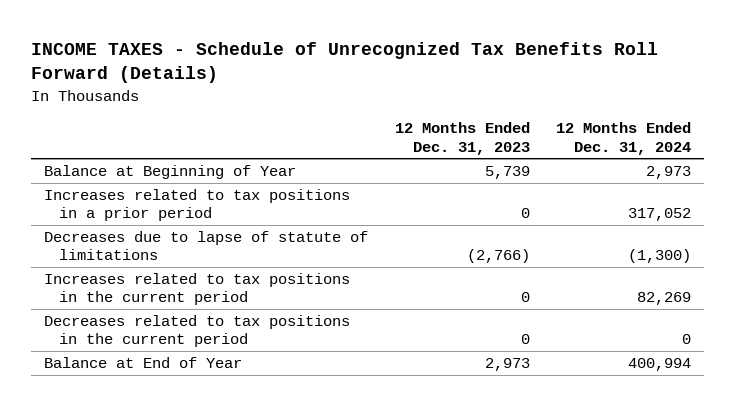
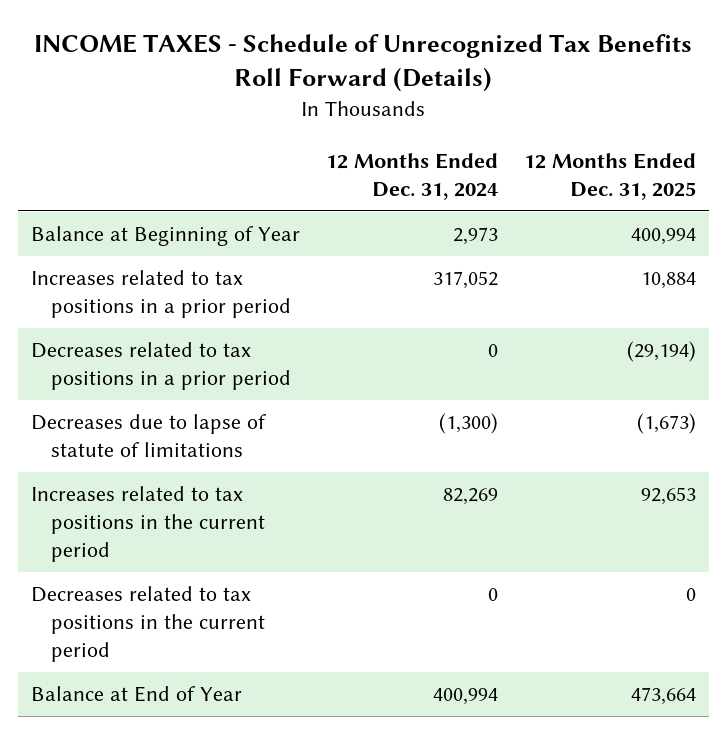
[394,122,530,155] 12 Months Ended Dec. 31, 2023 -> none
none -> [523,152,696,200] 12 Months Ended Dec. 31, 2025
none -> [30,342,292,391] Decreases related to tax positions in a prior period

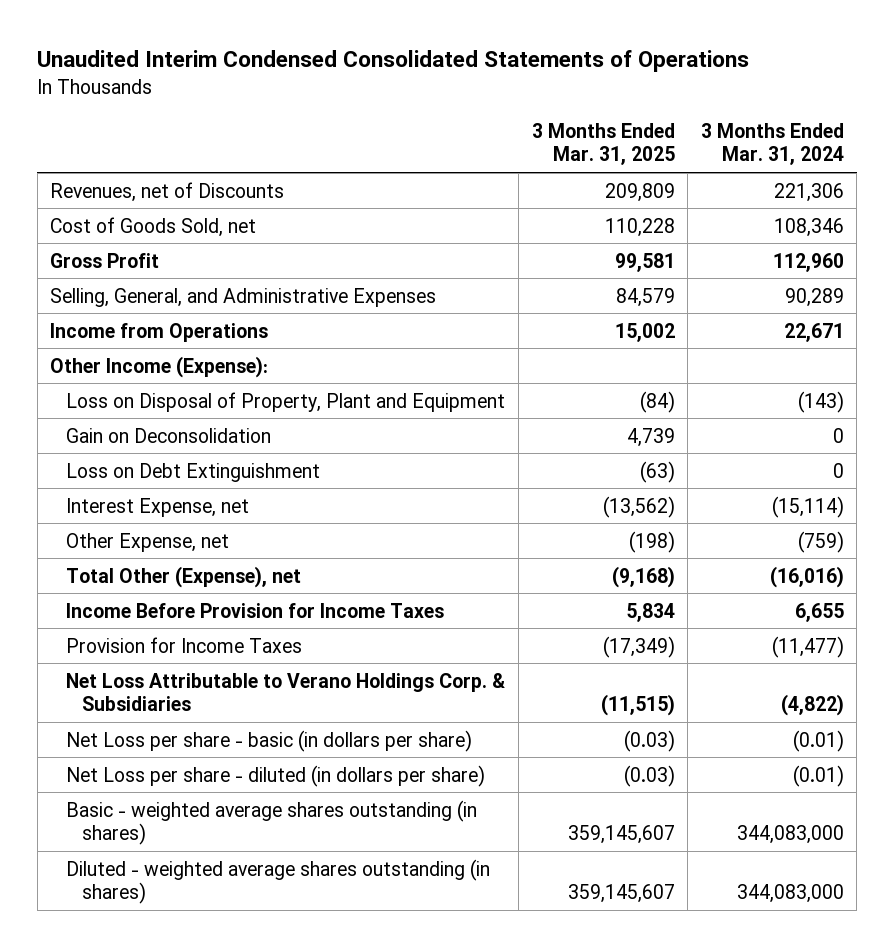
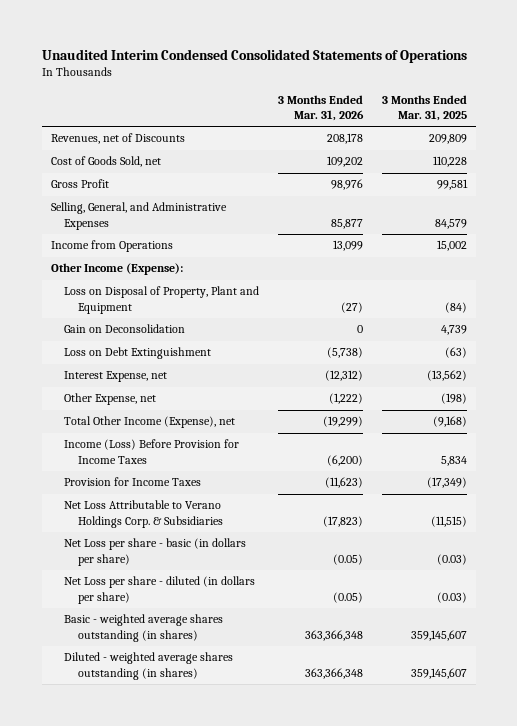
[700,123,844,166] 3 Months Ended Mar. 31, 2024 -> none
none -> [277,94,364,121] 3 Months Ended Mar. 31, 2026
[66,565,302,588] Total Other (Expense), net -> [64,416,236,429] Total Other Income (Expense), net
[66,602,445,618] Income Before Provision for Income Taxes -> [64,439,240,464] Income (Loss) Before Provision for Income Taxes

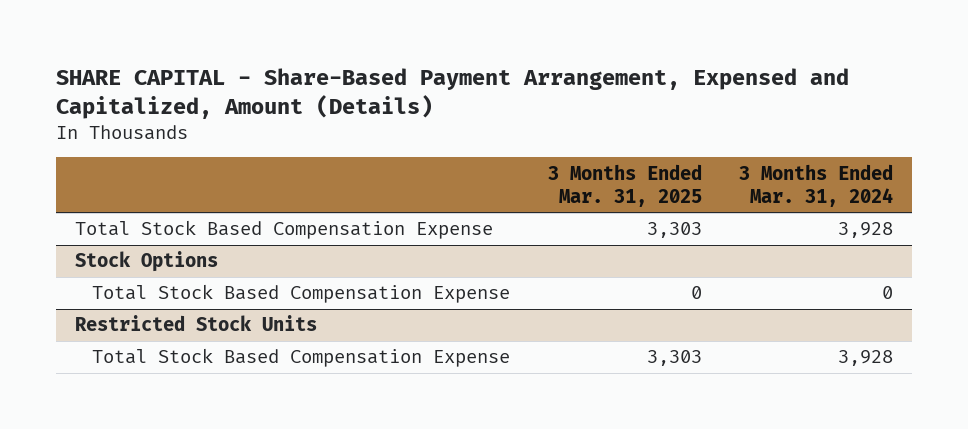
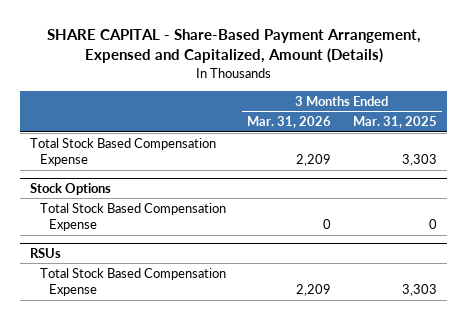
[739,163,894,207] 3 Months Ended Mar. 31, 2024 -> none
none -> [247,116,332,129] Mar. 31, 2026
[74,315,317,332] Restricted Stock Units -> [30,247,62,258] RSUs

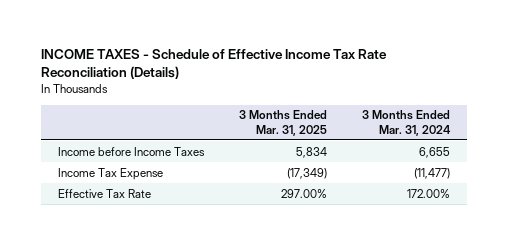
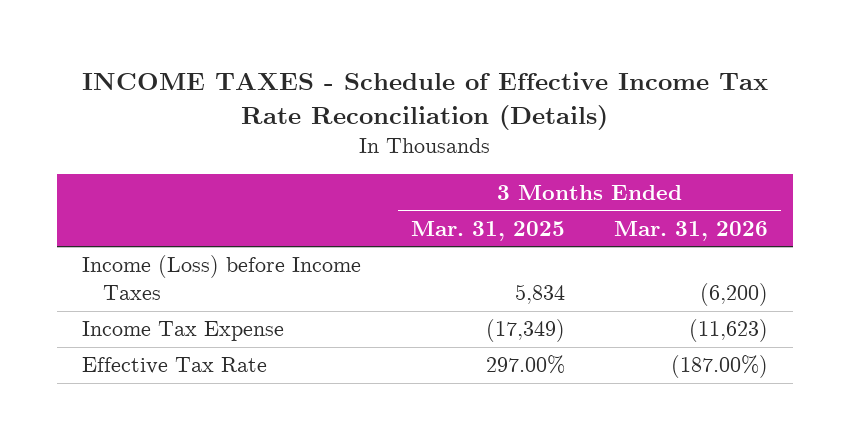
[361,110,451,136] 3 Months Ended Mar. 31, 2024 -> none
none -> [614,220,769,241] Mar. 31, 2026
[58,146,206,156] Income before Income Taxes -> [81,255,361,301] Income (Loss) before Income Taxes

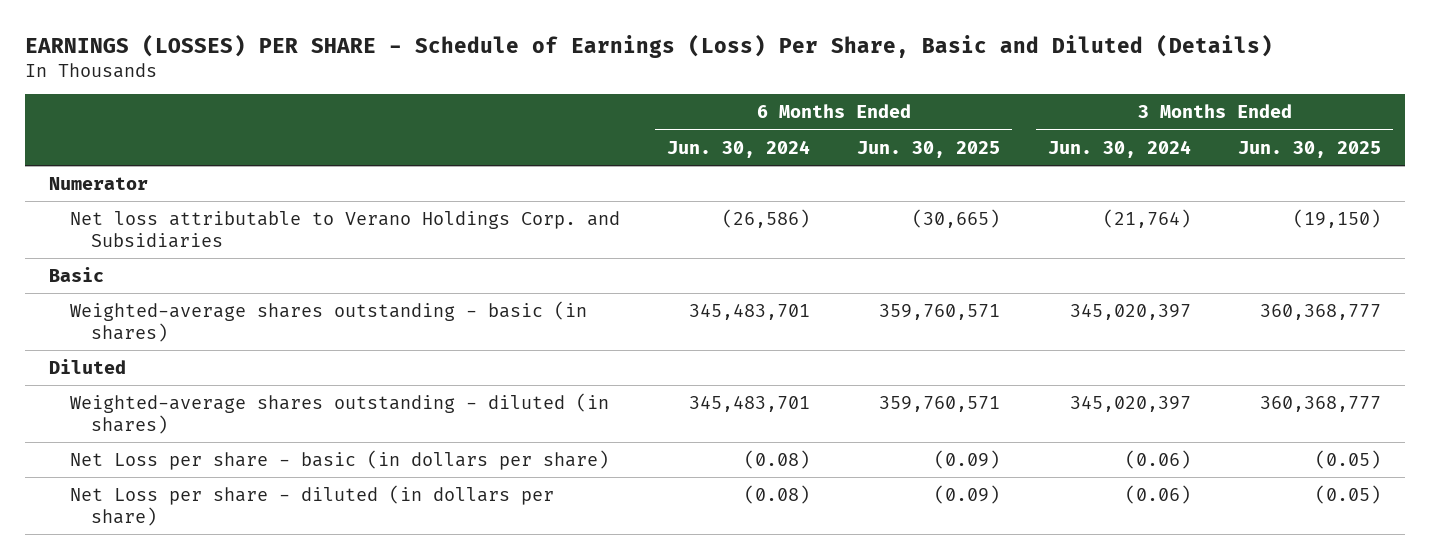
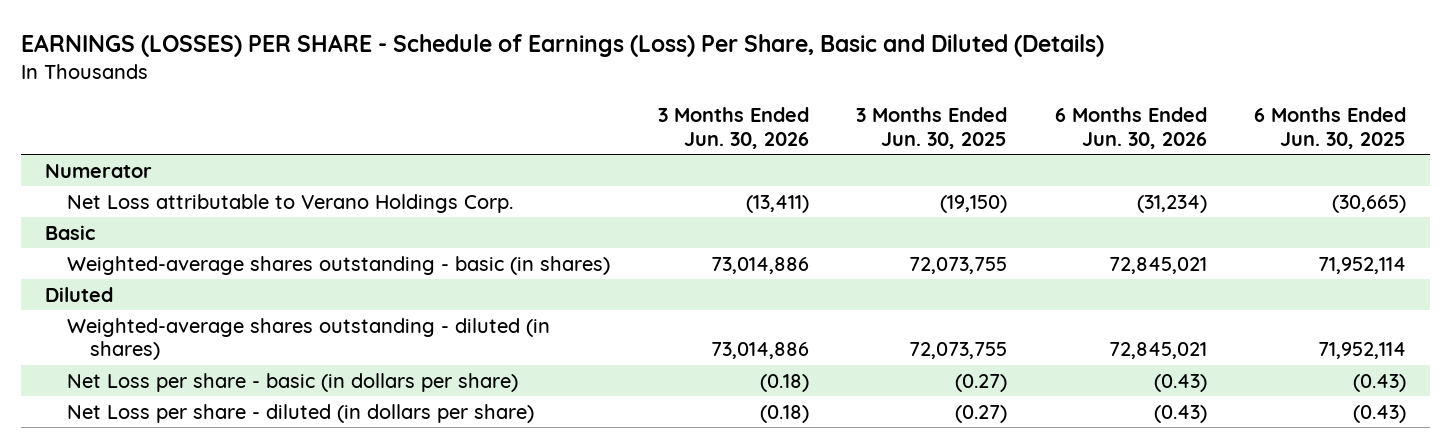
[667,139,811,158] Jun. 30, 2024 -> none
[1047,139,1191,158] Jun. 30, 2024 -> none
none -> [657,106,809,149] 3 Months Ended Jun. 30, 2026
none -> [1054,106,1207,149] 6 Months Ended Jun. 30, 2026
[69,210,620,248] Net loss attributable to Verano Holdings Corp. and Subsidiaries -> [67,193,514,213] Net Loss attributable to Verano Holdings Corp.
[879,303,1001,320] 359,760,571 -> [1317,256,1406,274] 71,952,114
[1260,303,1382,320] 360,368,777 -> [909,256,1008,274] 72,073,755
[879,395,1001,412] 359,760,571 -> [1317,342,1406,360] 71,952,114
[1260,395,1382,412] 360,368,777 -> [909,342,1008,360] 72,073,755
[934,449,1001,469] (0.09) -> [1352,373,1406,392] (0.43)
[1315,449,1382,469] (0.05) -> [955,373,1008,392] (0.27)
[934,484,1001,504] (0.09) -> [1352,404,1406,423] (0.43)
[1315,484,1382,504] (0.05) -> [955,404,1008,423] (0.27)

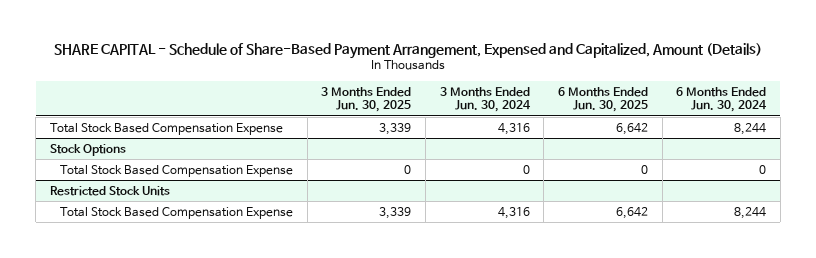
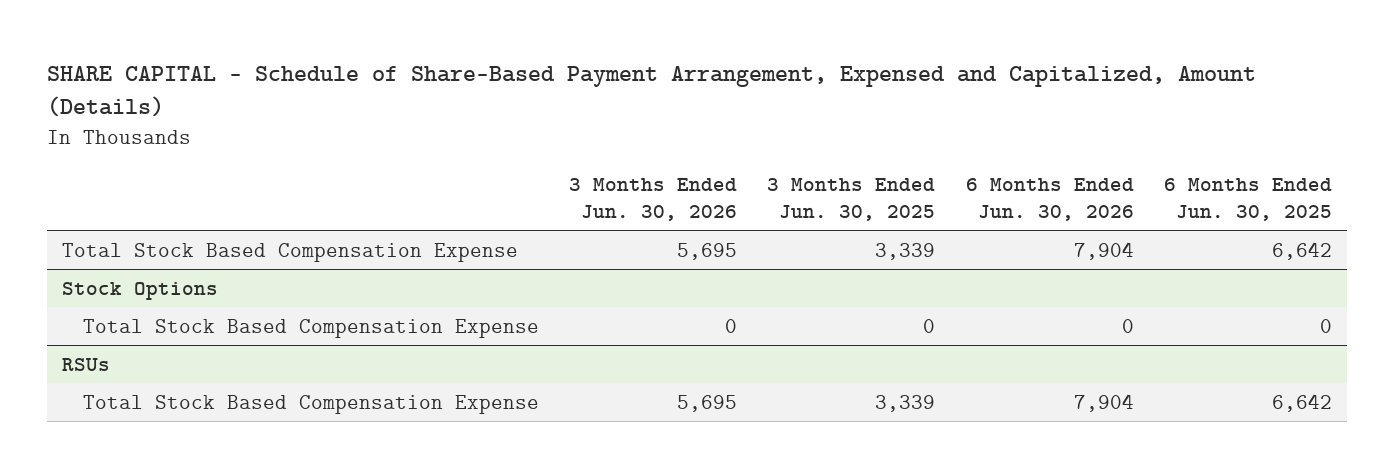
[439,86,531,113] 3 Months Ended Jun. 30, 2024 -> none
[676,86,768,113] 6 Months Ended Jun. 30, 2024 -> none
none -> [568,177,737,222] 3 Months Ended Jun. 30, 2026
none -> [965,177,1134,222] 6 Months Ended Jun. 30, 2026
[49,185,170,196] Restricted Stock Units -> [61,357,110,371] RSUs

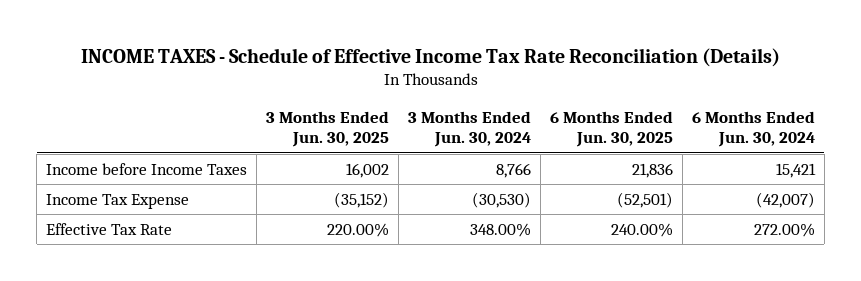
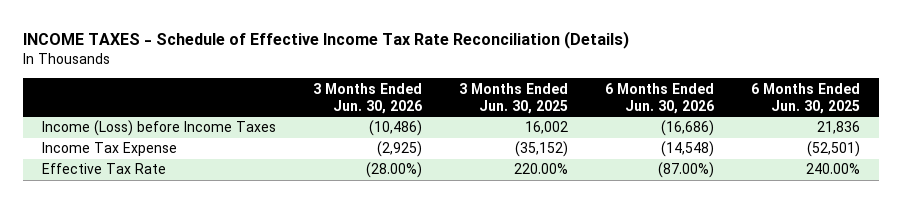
[408,110,532,148] 3 Months Ended Jun. 30, 2024 -> none
[691,110,815,148] 6 Months Ended Jun. 30, 2024 -> none
none -> [313,82,423,114] 3 Months Ended Jun. 30, 2026
none -> [605,82,715,114] 6 Months Ended Jun. 30, 2026
[46,162,248,175] Income before Income Taxes -> [41,120,276,137] Income (Loss) before Income Taxes

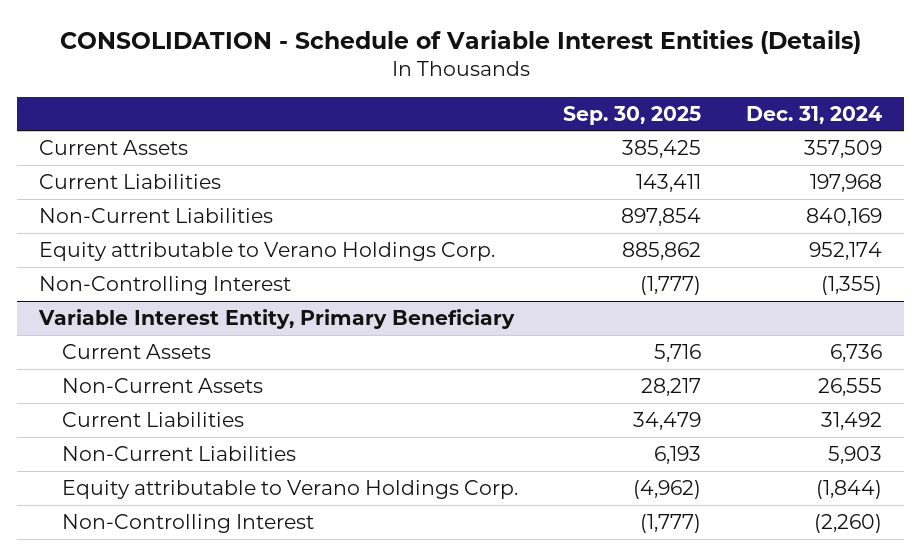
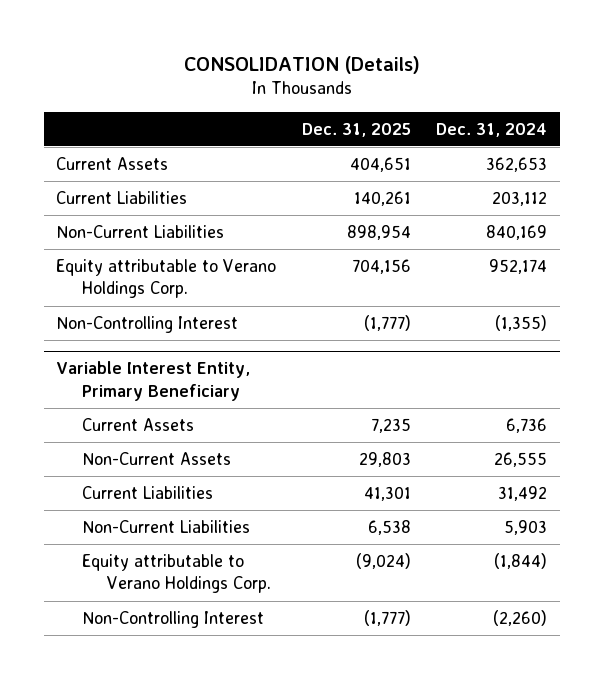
[59,29,861,54] CONSOLIDATION - Schedule of Variable Interest Entities (Details) -> [183,55,420,74] CONSOLIDATION (Details)
[563,105,702,125] Sep. 30, 2025 -> none
none -> [301,122,411,137] Dec. 31, 2025
[804,139,883,158] 357,509 -> [486,156,548,172] 362,653
[810,173,883,192] 197,968 -> [492,190,548,206] 203,112

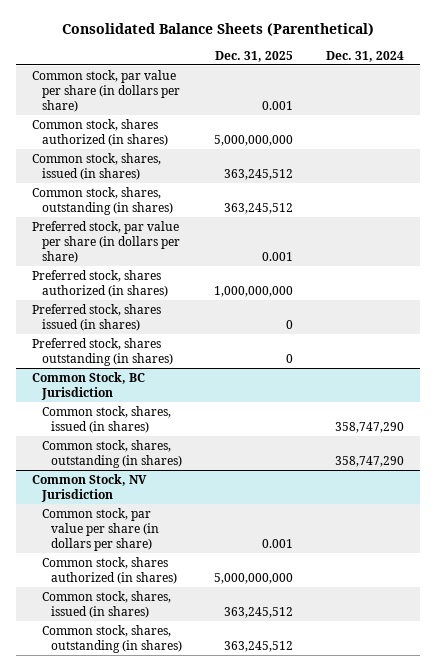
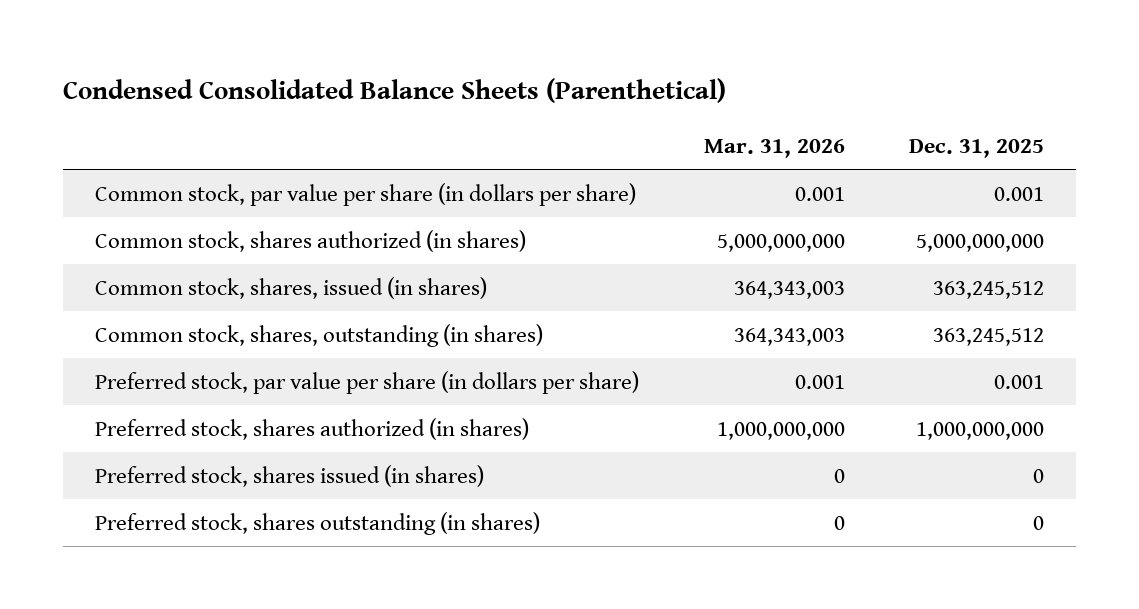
[61,23,374,37] Consolidated Balance Sheets (Parenthetical) -> [63,78,727,104] Condensed Consolidated Balance Sheets (Parenthetical)
[325,51,404,63] Dec. 31, 2024 -> none
none -> [703,138,845,158] Mar. 31, 2026
[31,371,145,400] Common Stock, BC Jurisdiction -> none
[41,405,171,433] Common stock, shares, issued (in shares) -> none
[41,439,183,468] Common stock, shares, outstanding (in shares) -> none
[31,473,147,502] Common Stock, NV Jurisdiction -> none
[41,507,160,552] Common stock, par value per share (in dollars per share) -> none
[41,556,178,584] Common stock, shares authorized (in shares) -> none
[41,590,171,618] Common stock, shares, issued (in shares) -> none
[41,624,183,653] Common stock, shares, outstanding (in shares) -> none

